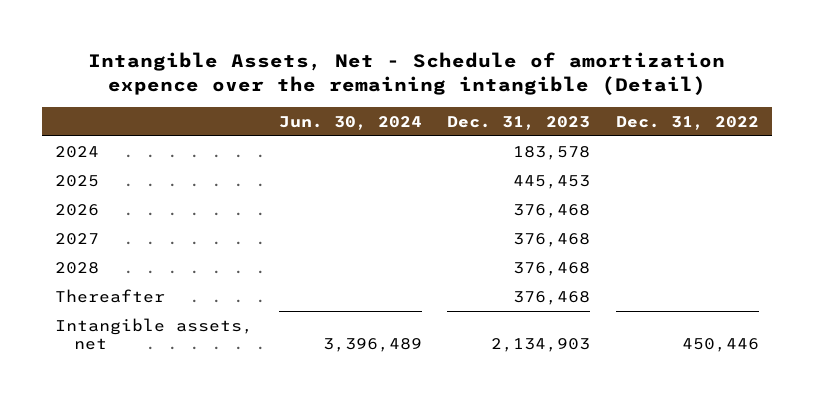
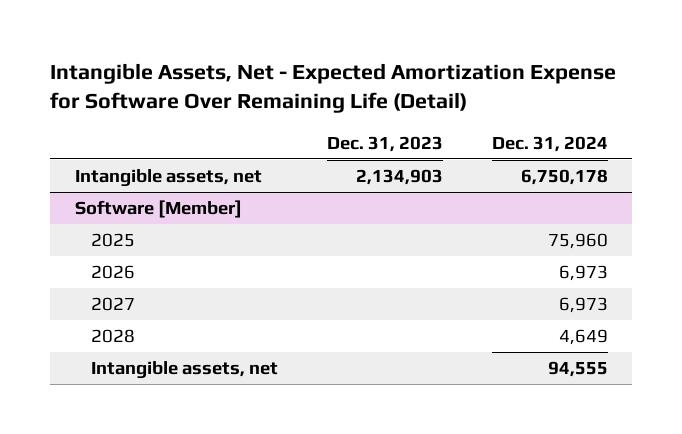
[88,51,726,95] Intangible Assets, Net - Schedule of amortization expence over the remaining intangible (Detail) -> [50,63,617,114] Intangible Assets, Net - Expected Amortization Expense for Software Over Remaining Life (Detail)
[278,115,422,130] Jun. 30, 2024 -> none
[615,115,759,130] Dec. 31, 2022 -> none
none -> [491,135,608,152] Dec. 31, 2024
[55,146,100,159] 2024 -> none
[55,175,100,188] 2025 -> none
[55,204,100,217] 2026 -> none
[55,233,100,246] 2027 -> none
[55,262,100,275] 2028 -> none
[55,289,166,304] Thereafter -> none
none -> [74,199,242,218] Software [Member]
none -> [91,232,136,247] 2025
none -> [91,264,136,279] 2026
none -> [91,296,136,311] 2027
none -> [91,328,136,343] 2028
none -> [91,360,279,379] Intangible assets, net

